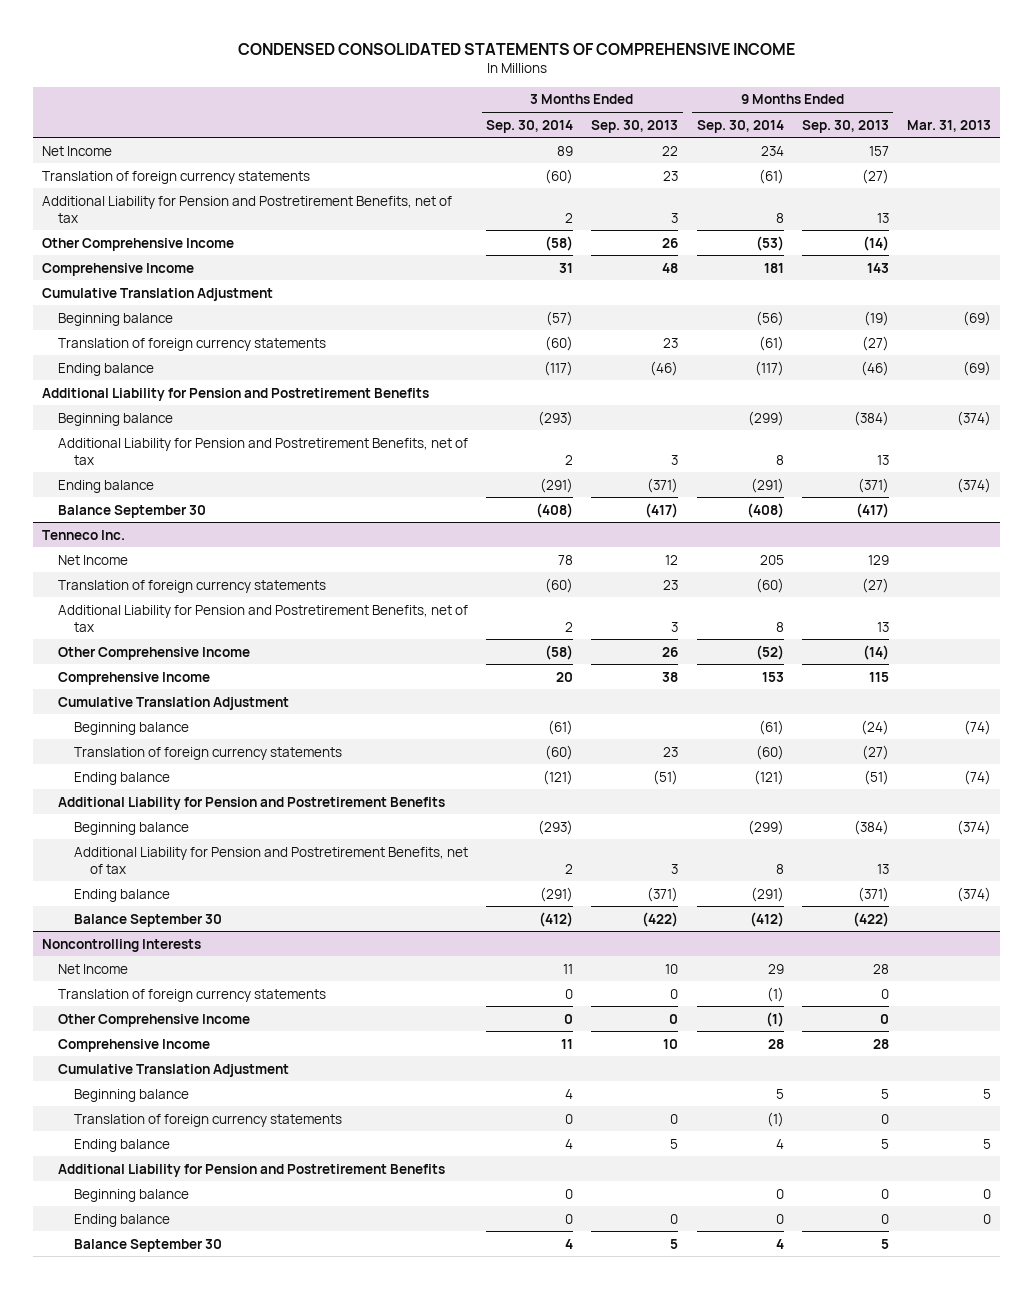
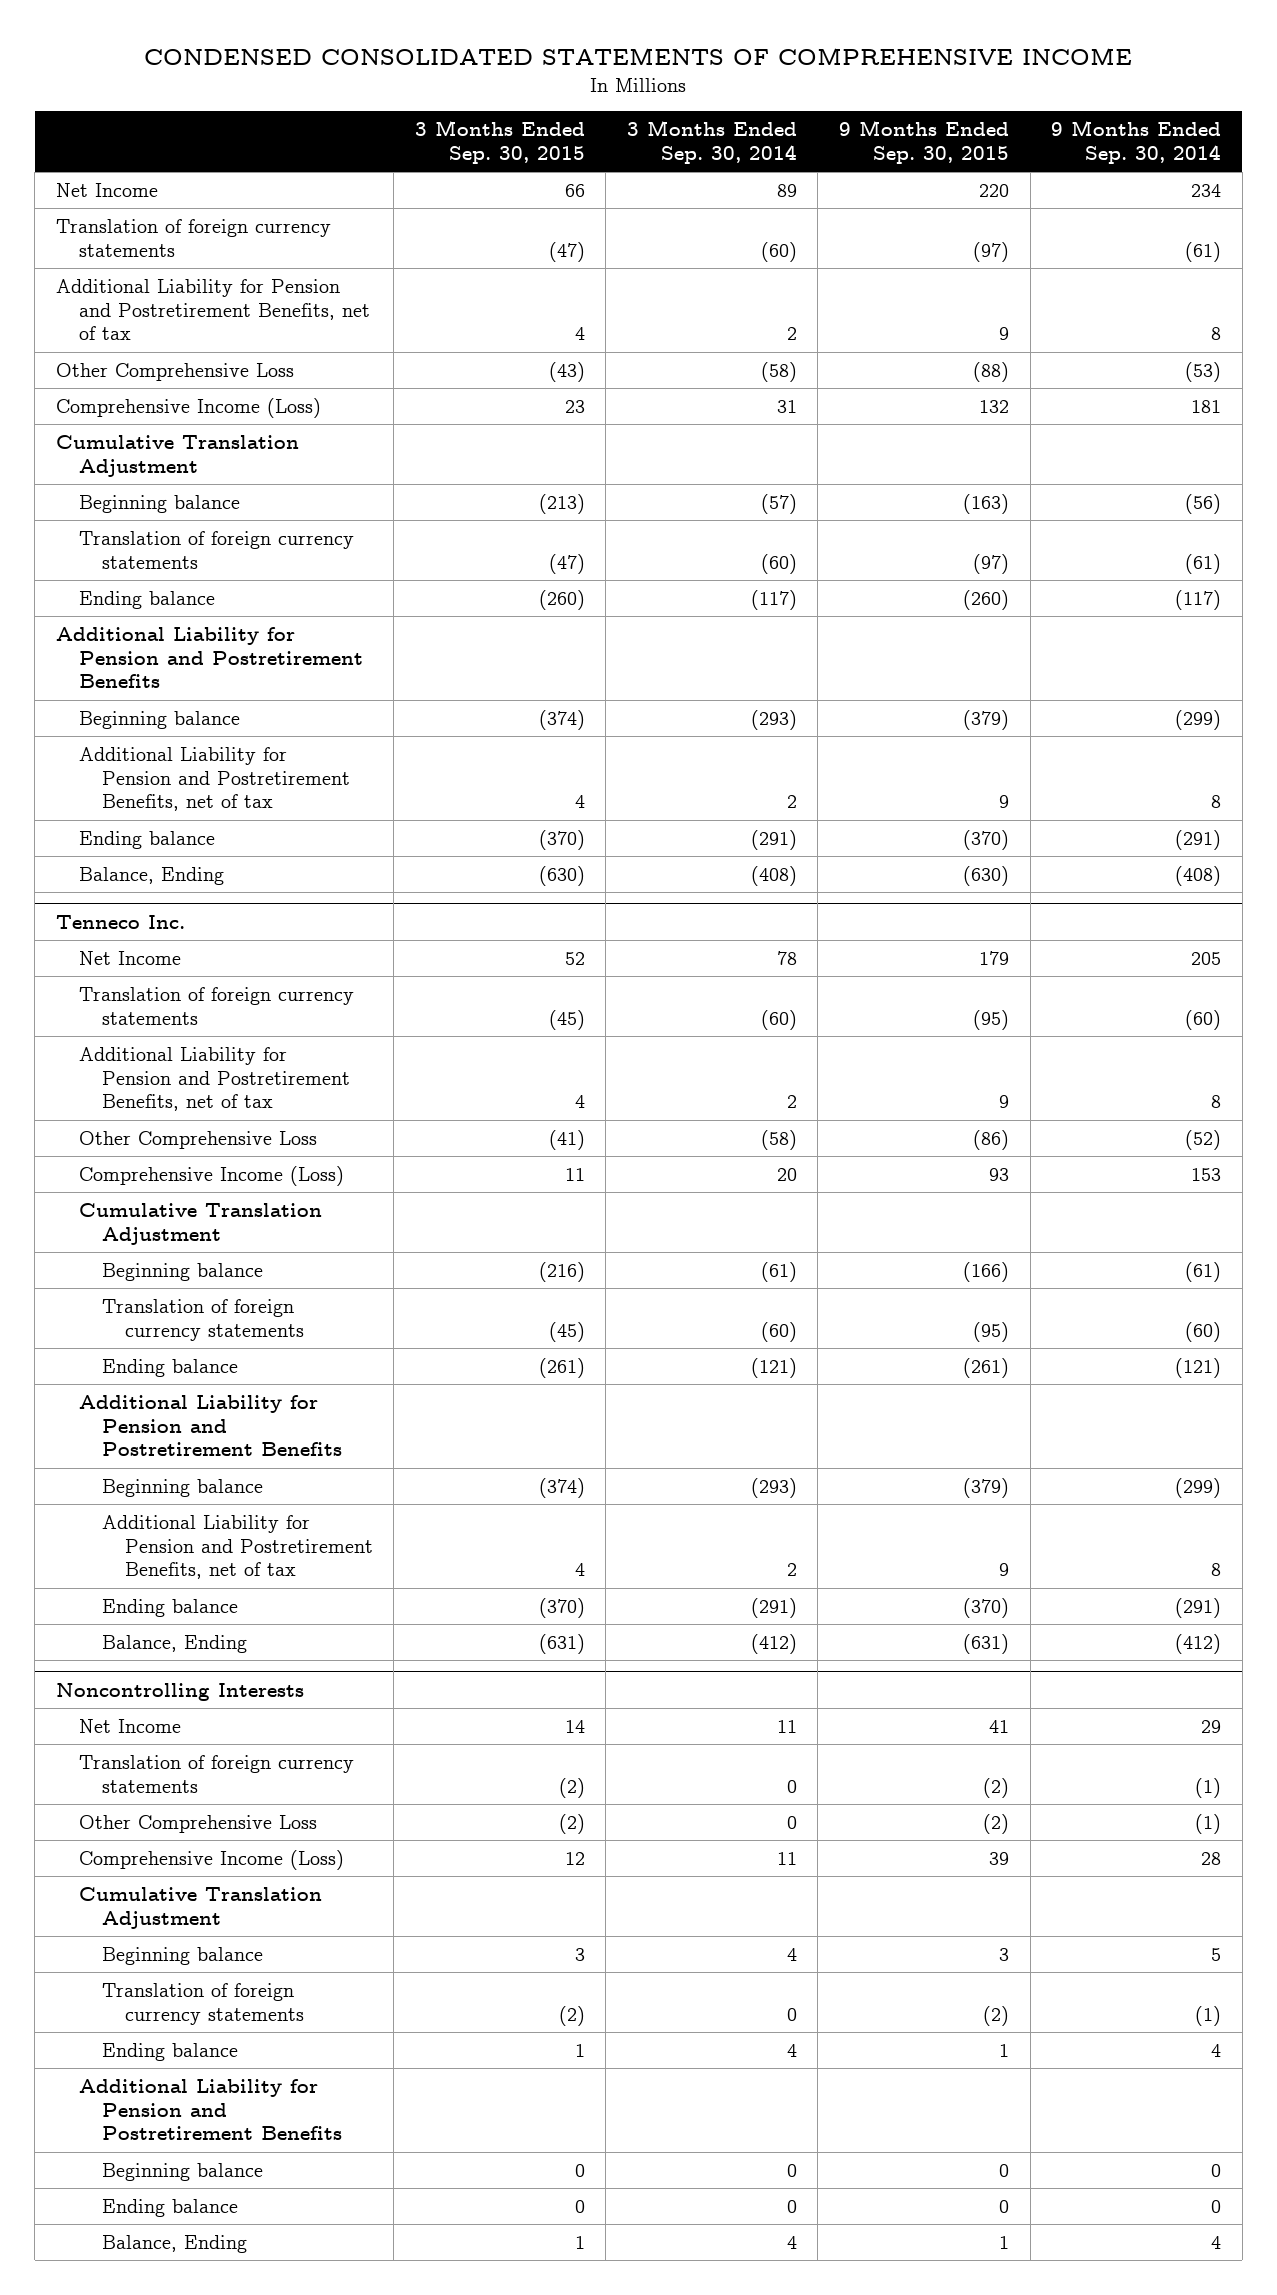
[591,119,679,133] Sep. 30, 2013 -> none
[801,119,889,133] Sep. 30, 2013 -> none
[906,119,991,132] Mar. 31, 2013 -> none
none -> [414,120,585,164] 3 Months Ended Sep. 30, 2015
none -> [838,120,1009,164] 9 Months Ended Sep. 30, 2015
[42,237,235,251] Other Comprehensive Income -> [55,362,294,381] Other Comprehensive Loss
[42,262,195,276] Comprehensive Income -> [55,397,321,418] Comprehensive Income (Loss)
[58,504,207,518] Balance September 30 -> [78,866,224,885] Balance, Ending
[58,646,251,660] Other Comprehensive Income -> [78,1130,317,1149] Other Comprehensive Loss
[58,671,211,685] Comprehensive Income -> [78,1165,344,1186] Comprehensive Income (Loss)
[74,913,223,927] Balance September 30 -> [101,1634,247,1653] Balance, Ending
[58,1013,251,1027] Other Comprehensive Income -> [78,1814,317,1833] Other Comprehensive Loss
[58,1038,211,1052] Comprehensive Income -> [78,1849,344,1870] Comprehensive Income (Loss)
[74,1238,223,1252] Balance September 30 -> [101,2234,247,2253] Balance, Ending

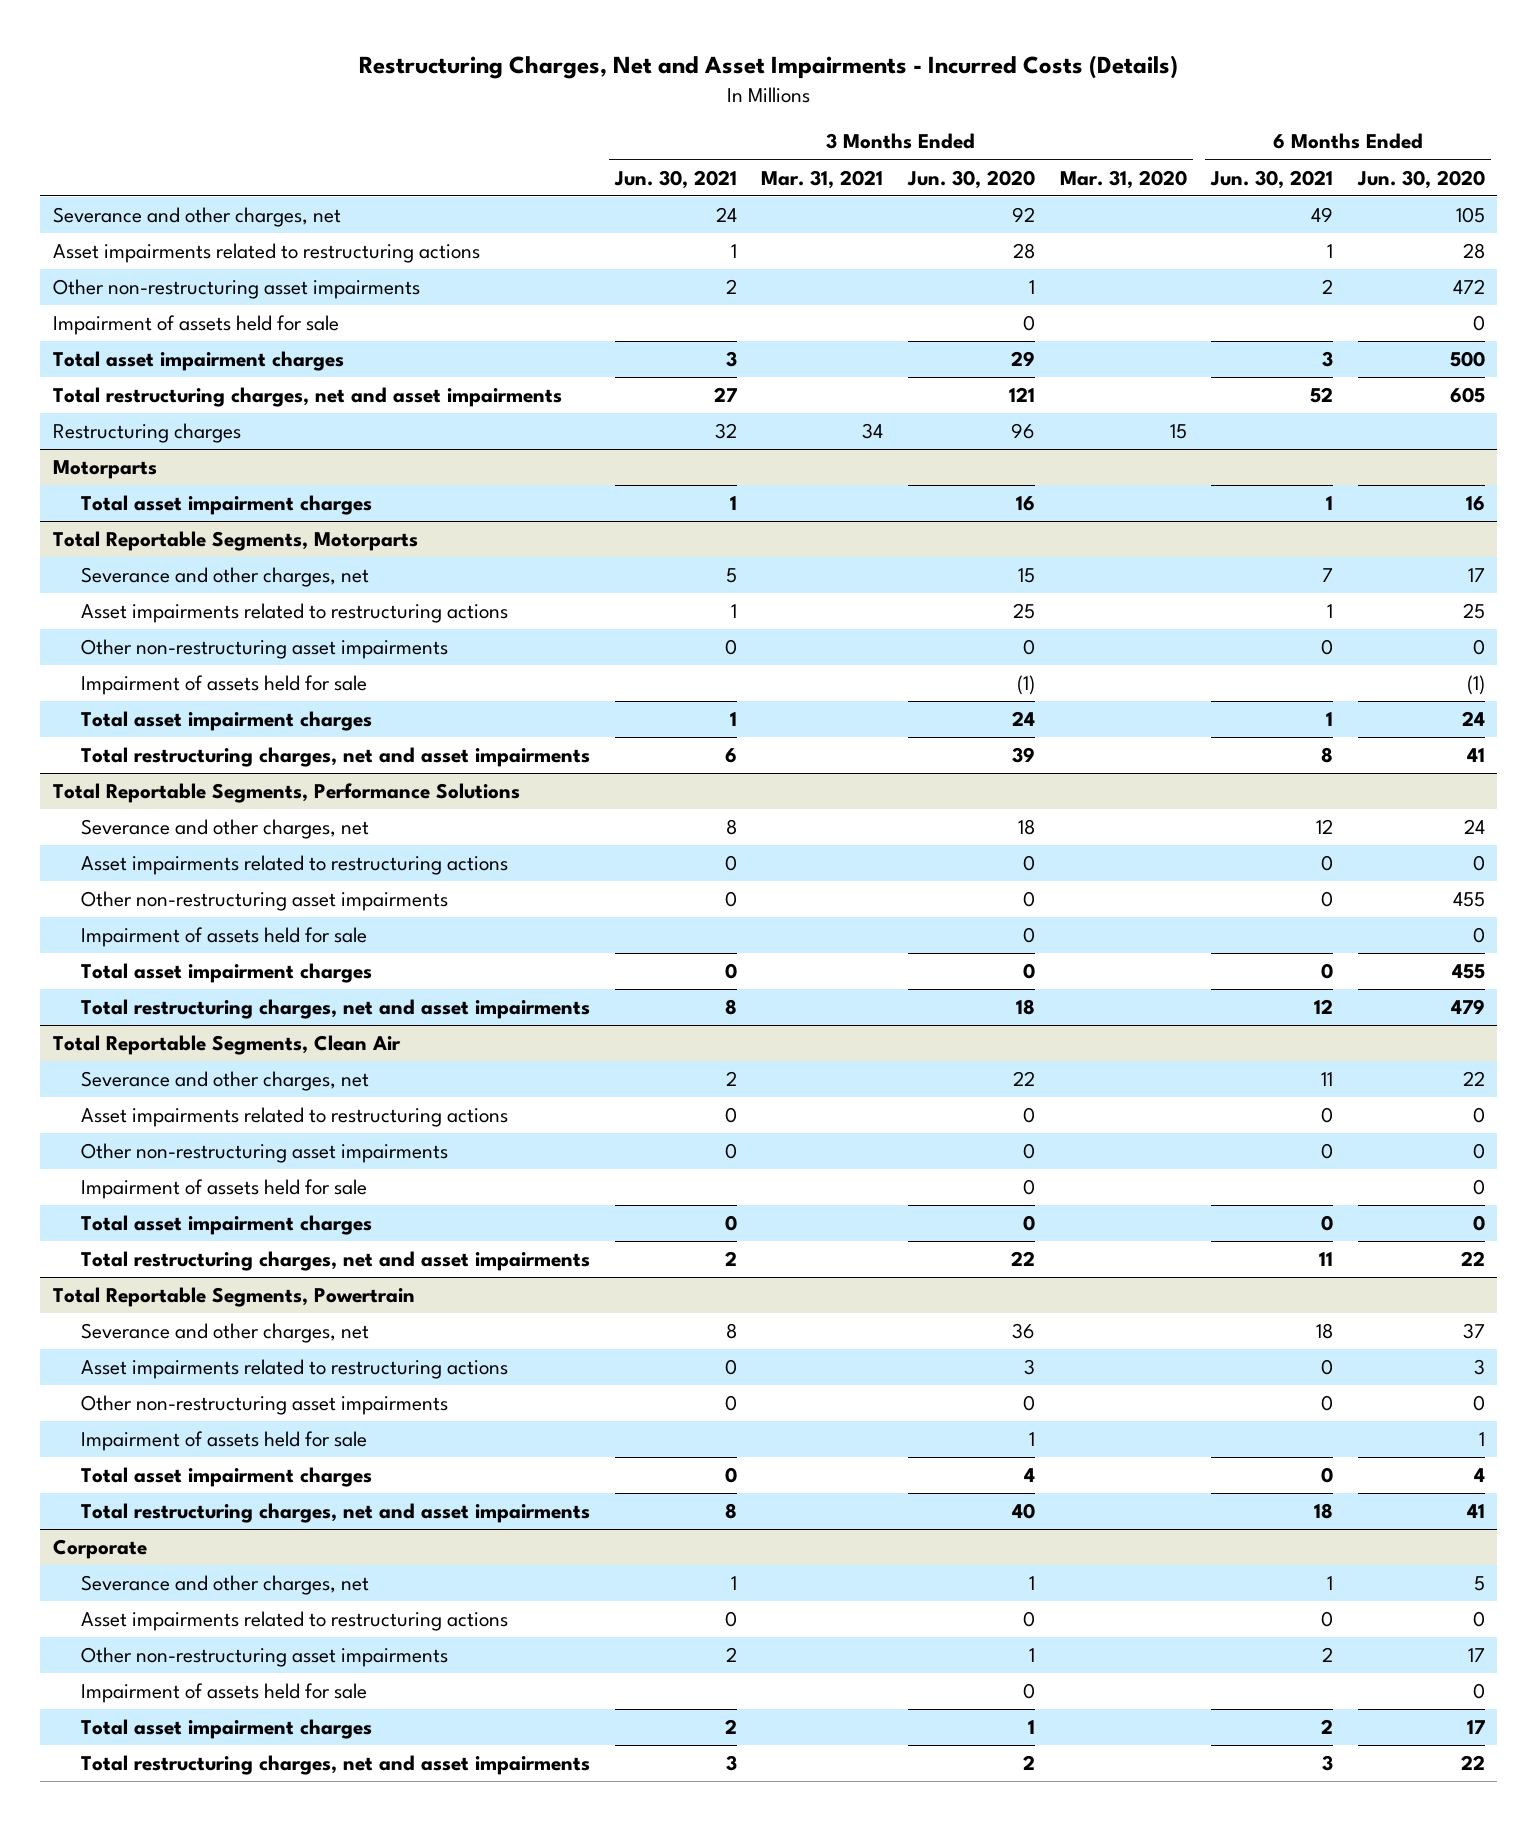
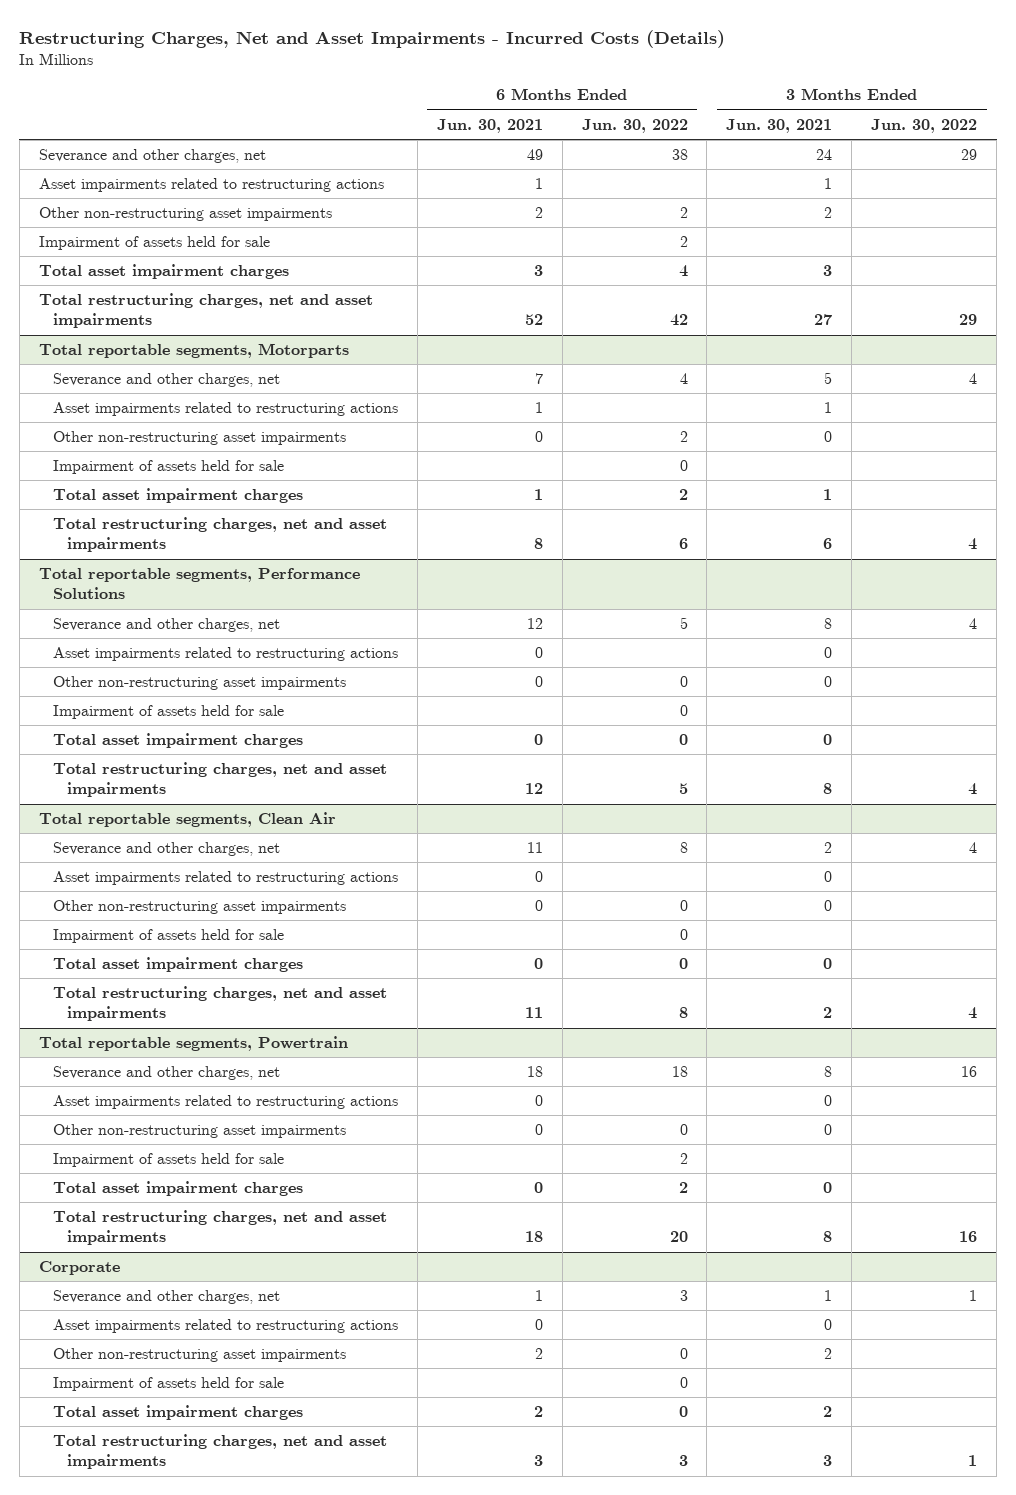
[761,169,884,189] Mar. 31, 2021 -> none
[907,169,1036,189] Jun. 30, 2020 -> none
[1059,169,1187,189] Mar. 31, 2020 -> none
[1357,169,1486,189] Jun. 30, 2020 -> none
none -> [581,118,688,133] Jun. 30, 2022
none -> [871,118,978,133] Jun. 30, 2022
[52,423,241,444] Restructuring charges -> none
[52,460,157,480] Motorparts -> none
[81,495,373,516] Total asset impairment charges -> none
[52,531,418,552] Total Reportable Segments, Motorparts -> [38,343,349,359] Total reportable segments, Motorparts
[52,783,520,804] Total Reportable Segments, Performance Solutions -> [38,568,360,600] Total reportable segments, Performance Solutions
[52,1035,401,1056] Total Reportable Segments, Clean Air -> [38,812,336,828] Total reportable segments, Clean Air
[52,1287,415,1308] Total Reportable Segments, Powertrain -> [38,1036,348,1052] Total reportable segments, Powertrain

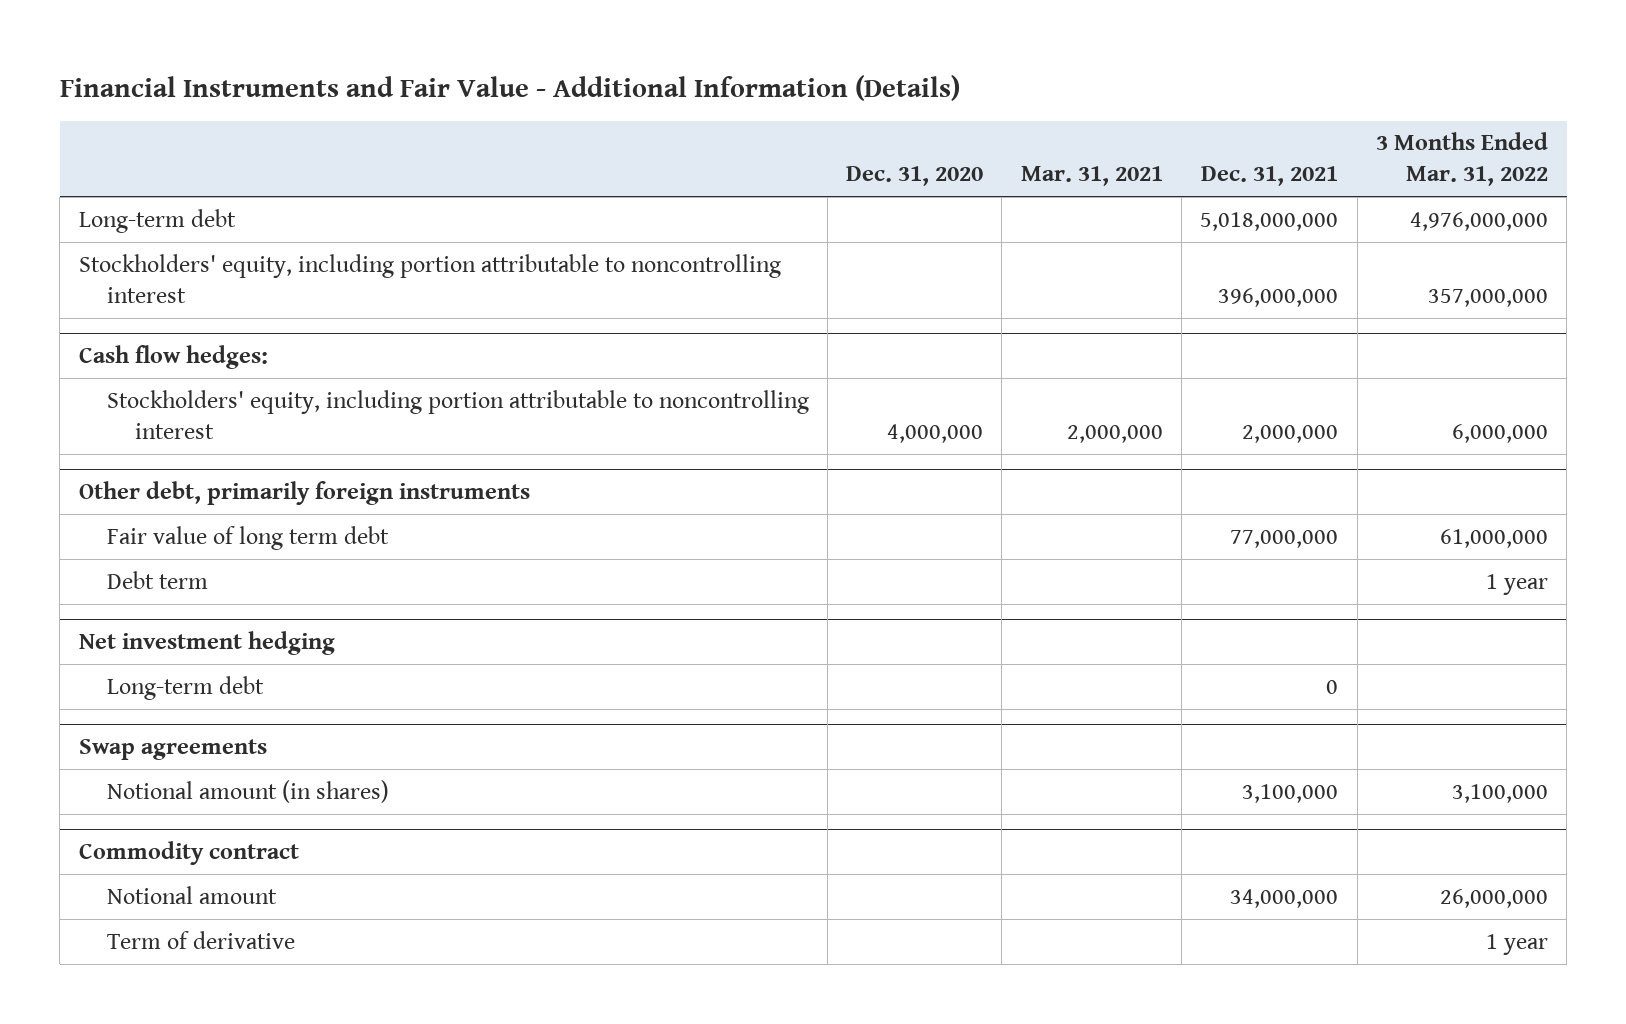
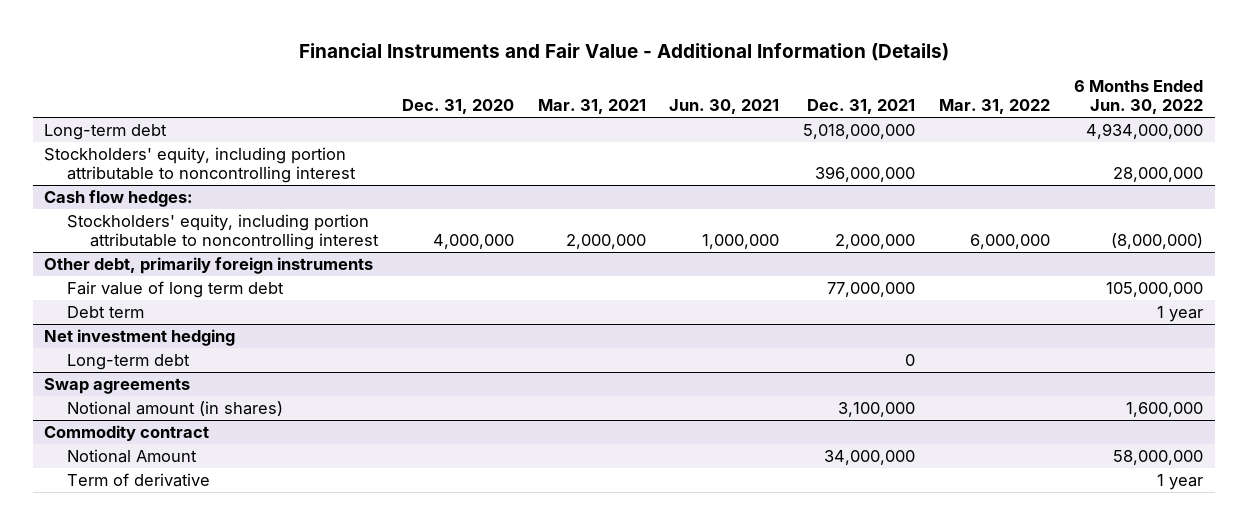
[1375,132,1548,187] 3 Months Ended Mar. 31, 2022 -> none
none -> [669,99,780,115] Jun. 30, 2021
none -> [939,99,1051,115] Mar. 31, 2022
none -> [1073,80,1203,115] 6 Months Ended Jun. 30, 2022
[106,885,277,904] Notional amount -> [67,448,198,463] Notional Amount

